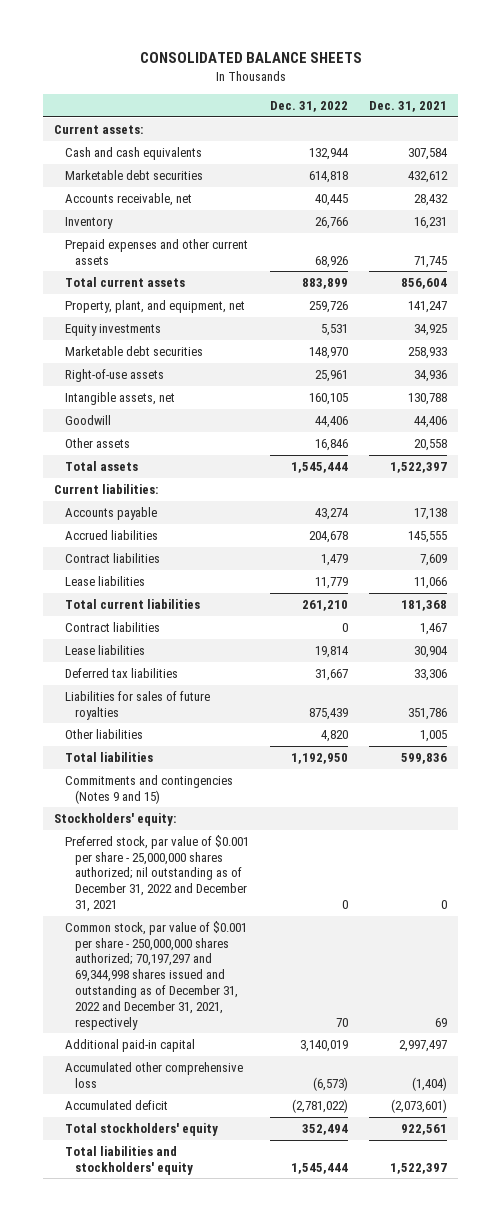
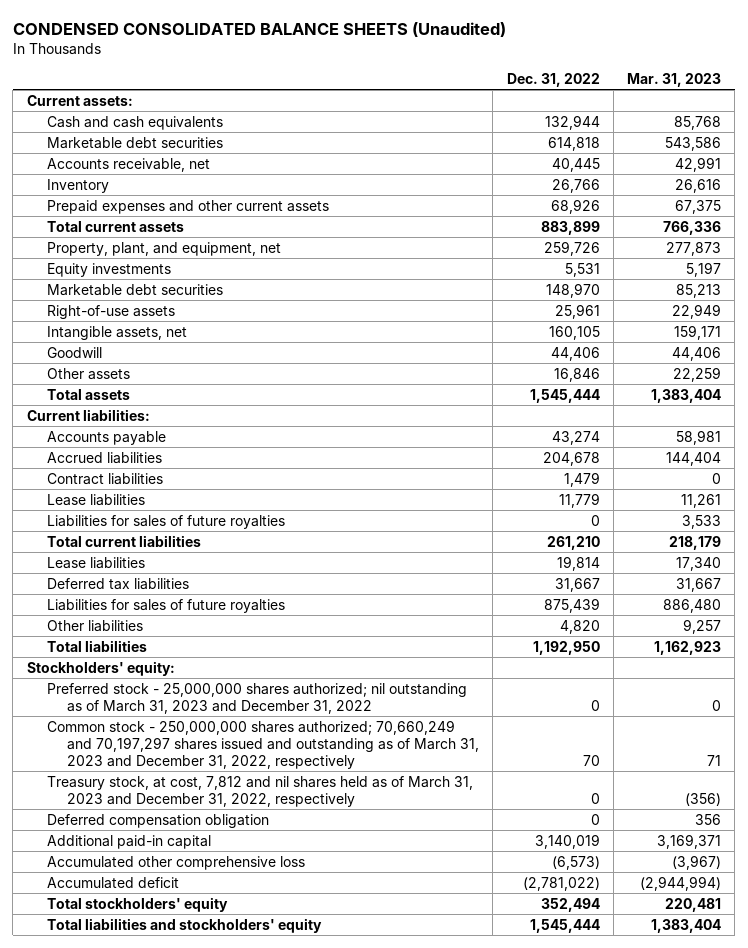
[139,52,362,64] CONSOLIDATED BALANCE SHEETS -> [12,21,506,37] CONDENSED CONSOLIDATED BALANCE SHEETS (Unaudited)
[369,101,448,113] Dec. 31, 2021 -> none
none -> [627,72,722,87] Mar. 31, 2023
none -> [46,514,285,529] Liabilities for sales of future royalties
[64,621,160,632] Contract liabilities -> none
[64,774,233,804] Commitments and contingencies (Notes 9 and 15) -> none
[64,834,249,913] Preferred stock, par value of $0.001 per share - 25,000,000 shares authorized; nil outstanding as of December 31, 2022 and December 31, 2021 -> [46,682,467,714] Preferred stock - 25,000,000 shares authorized; nil outstanding as of March 31, 2023 and December 31, 2022
[64,920,247,1030] Common stock, par value of $0.001 per share - 250,000,000 shares authorized; 70,197,297 and 69,344,998 shares issued and outstanding as of December 31, 2022 and December 31, 2021, respectively -> [46,719,480,769] Common stock - 250,000,000 shares authorized; 70,660,249 and 70,197,297 shares issued and outstanding as of March 31, 2023 and December 31, 2022, respectively
none -> [46,775,473,807] Treasury stock, at cost, 7,812 and nil shares held as of March 31, 2023 and December 31, 2022, respectively
none -> [46,813,269,828] Deferred compensation obligation

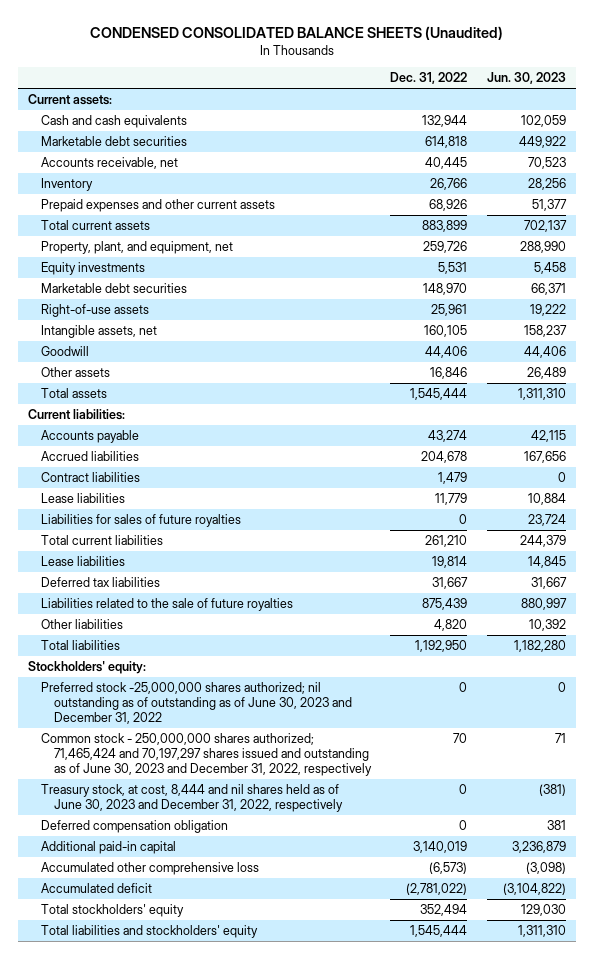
[627,72,722,87] Mar. 31, 2023 -> none
none -> [486,72,566,85] Jun. 30, 2023
[46,598,285,613] Liabilities for sales of future royalties -> [40,598,293,612] Liabilities related to the sale of future royalties
[46,682,467,714] Preferred stock - 25,000,000 shares authorized; nil outstanding as of March 31, 2023 and December 31, 2022 -> [40,682,352,725] Preferred stock -25,000,000 shares authorized; nil outstanding as of outstanding as of June 30, 2023 and December 31, 2022
[46,719,480,769] Common stock - 250,000,000 shares authorized; 70,660,249 and 70,197,297 shares issued and outstanding as of March 31, 2023 and December 31, 2022, respectively -> [40,733,372,777] Common stock - 250,000,000 shares authorized; 71,465,424 and 70,197,297 shares issued and outstanding as of June 30, 2023 and December 31, 2022, respectively
[46,775,473,807] Treasury stock, at cost, 7,812 and nil shares held as of March 31, 2023 and December 31, 2022, respectively -> [40,784,343,813] Treasury stock, at cost, 8,444 and nil shares held as of June 30, 2023 and December 31, 2022, respectively

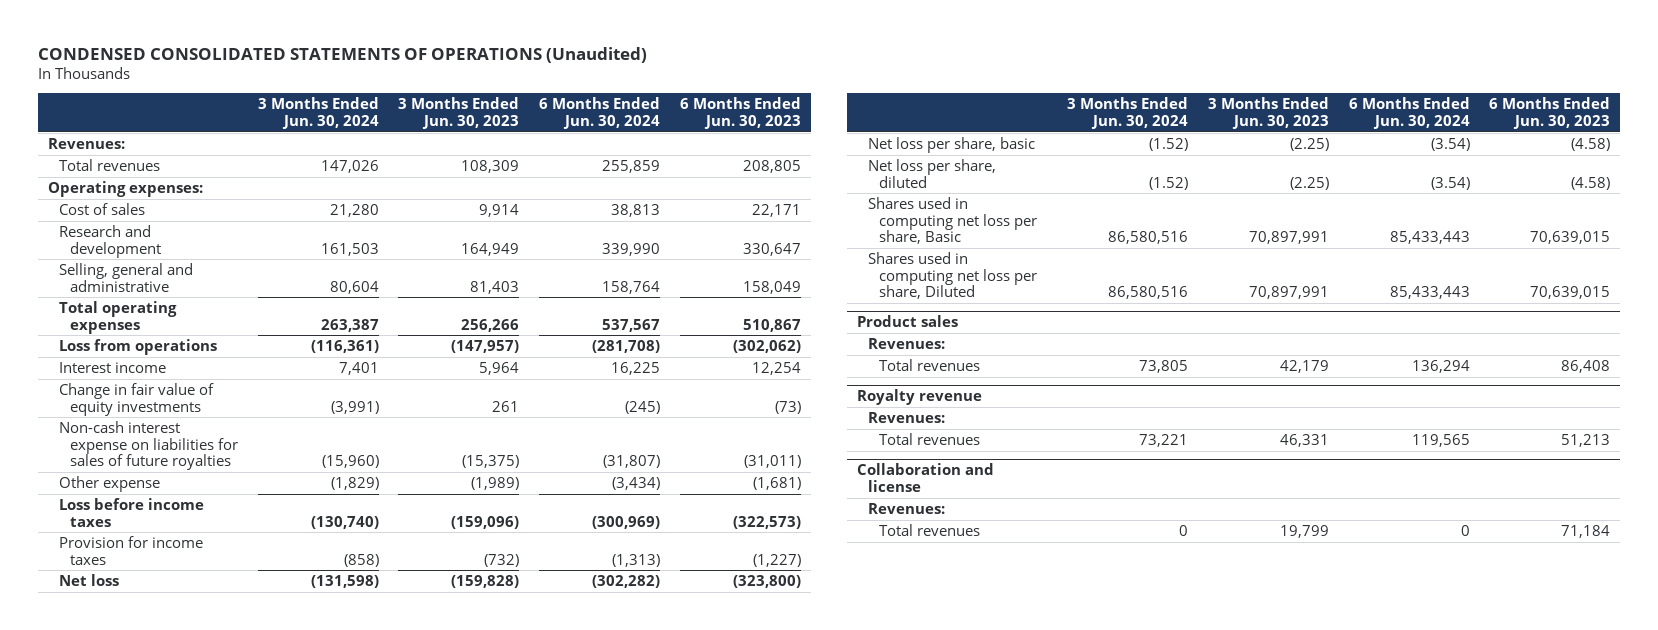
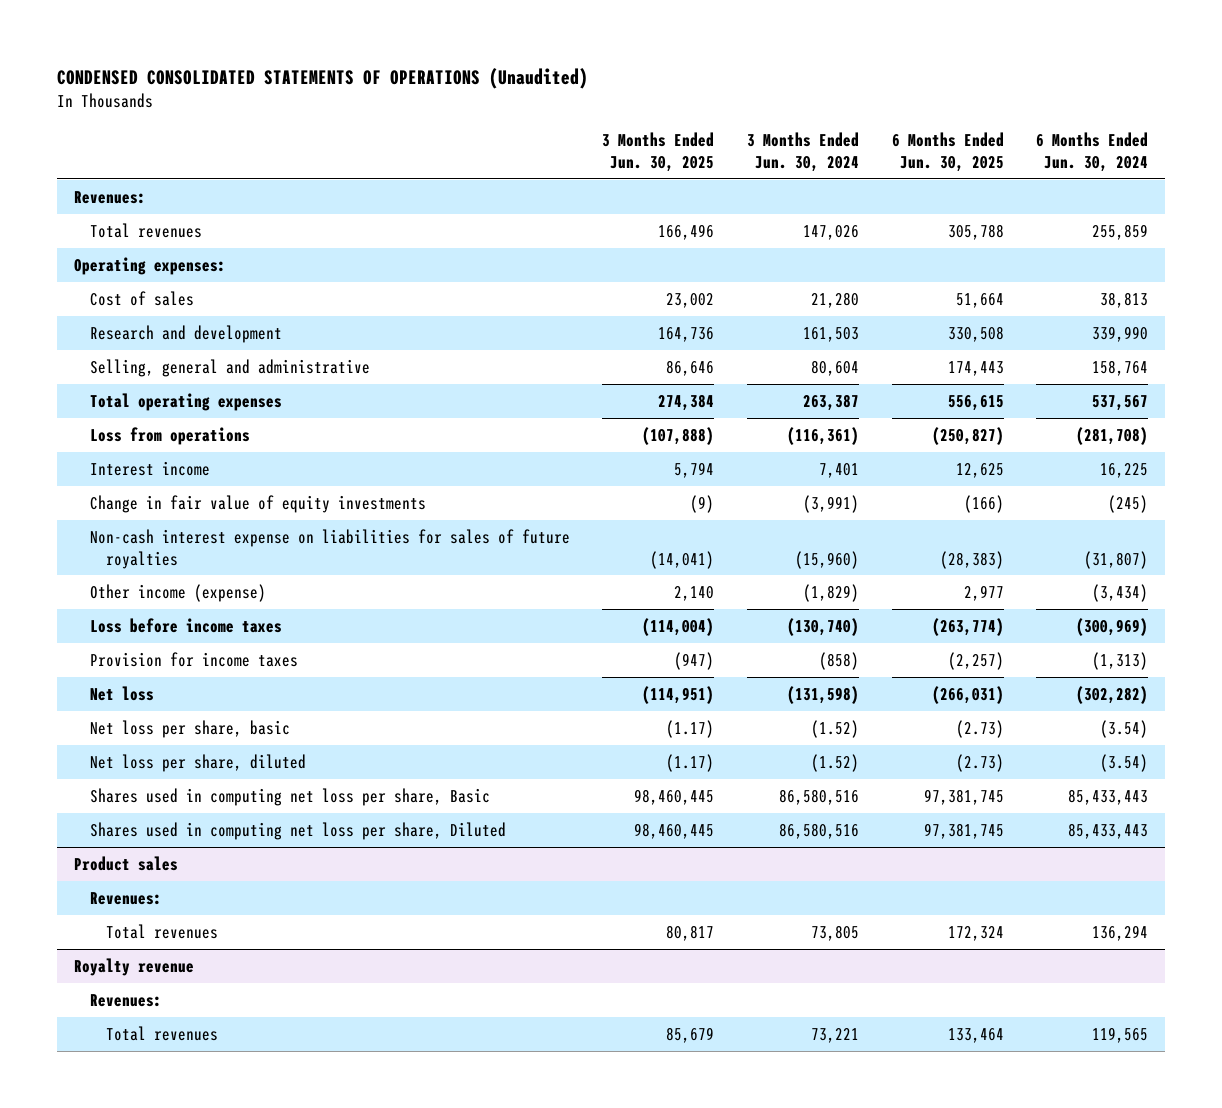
[398,97,520,130] 3 Months Ended Jun. 30, 2023 -> none
[680,97,802,130] 6 Months Ended Jun. 30, 2023 -> none
none -> [602,132,715,172] 3 Months Ended Jun. 30, 2025
none -> [891,132,1004,172] 6 Months Ended Jun. 30, 2025
[58,475,160,492] Other expense -> [89,583,266,602] Other income (expense)
[856,463,994,492] Collaboration and license -> none
[867,502,945,514] Revenues: -> none
[878,523,980,536] Total revenues -> none

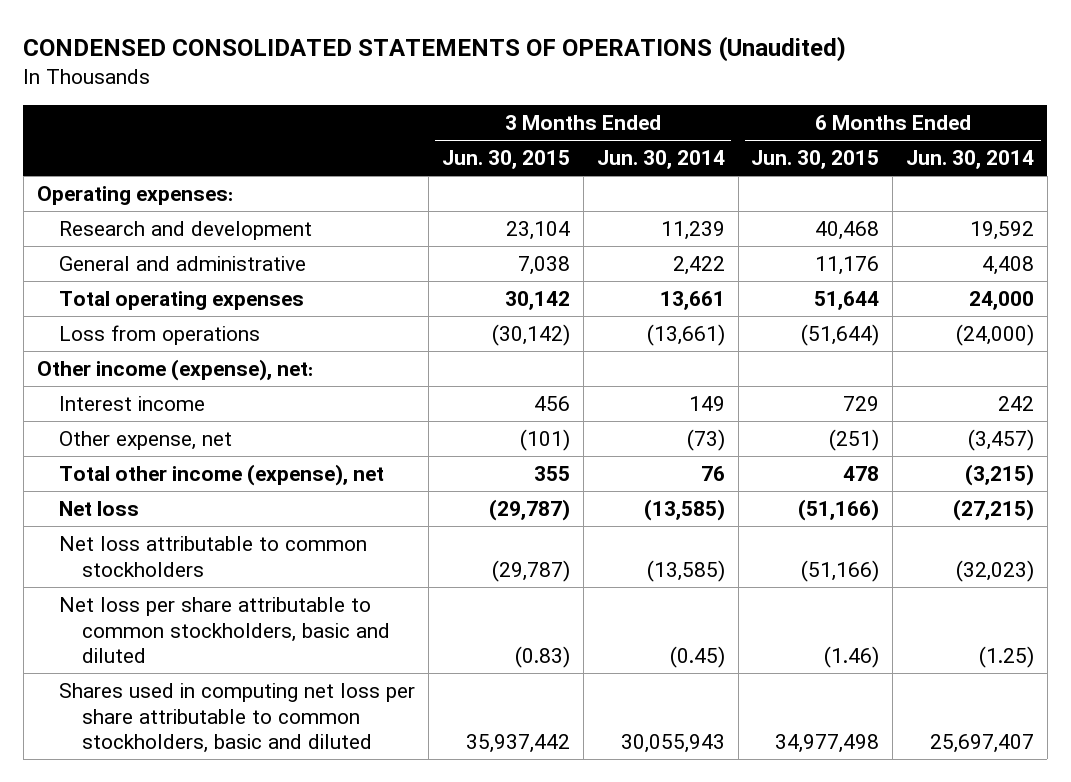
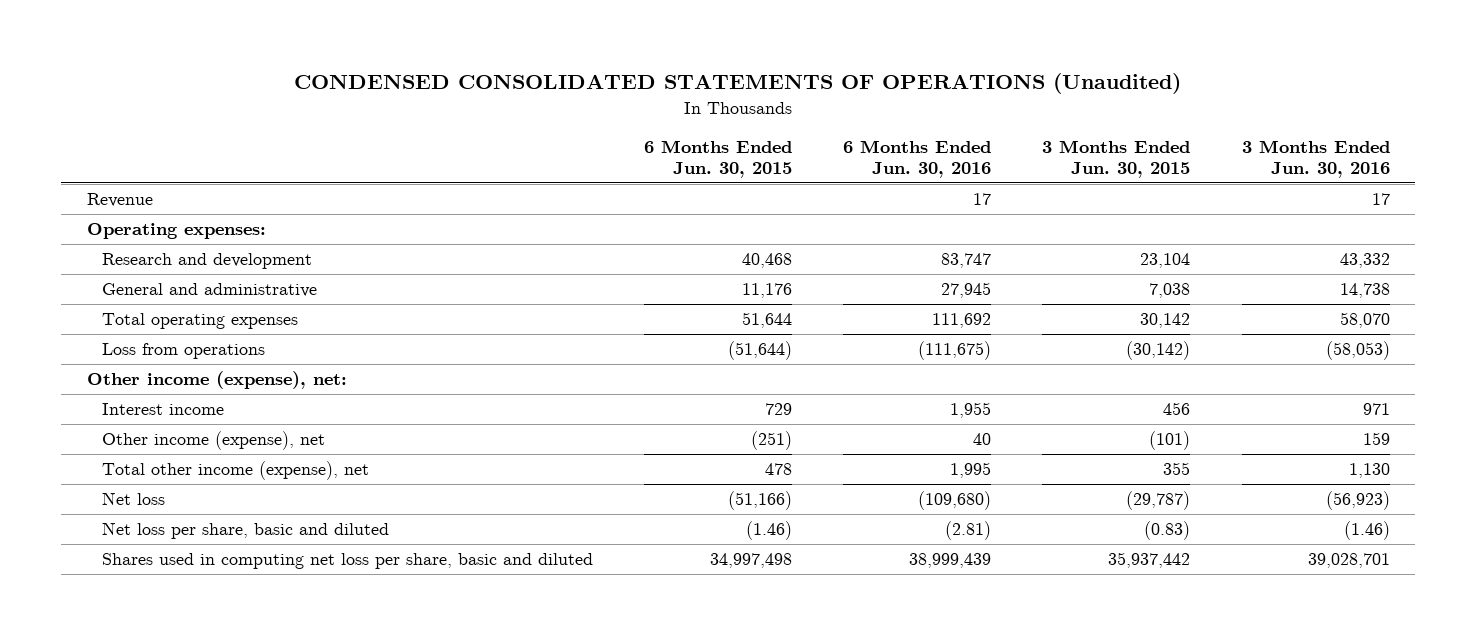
[596,150,725,170] Jun. 30, 2014 -> none
[906,150,1035,170] Jun. 30, 2014 -> none
none -> [843,140,992,179] 6 Months Ended Jun. 30, 2016
none -> [1241,140,1390,179] 3 Months Ended Jun. 30, 2016
none -> [86,193,153,208] Revenue
[59,430,233,450] Other expense, net -> [102,431,326,451] Other income (expense), net
[59,535,368,577] Net loss attributable to common stockholders -> none
[59,596,390,664] Net loss per share attributable to common stockholders, basic and diluted -> [102,522,390,540] Net loss per share, basic and diluted
[59,682,416,754] Shares used in computing net loss per share attributable to common stockholders, basic and diluted -> [102,553,594,570] Shares used in computing net loss per share, basic and diluted
[775,734,880,754] 34,977,498 -> [710,553,793,569] 34,997,498

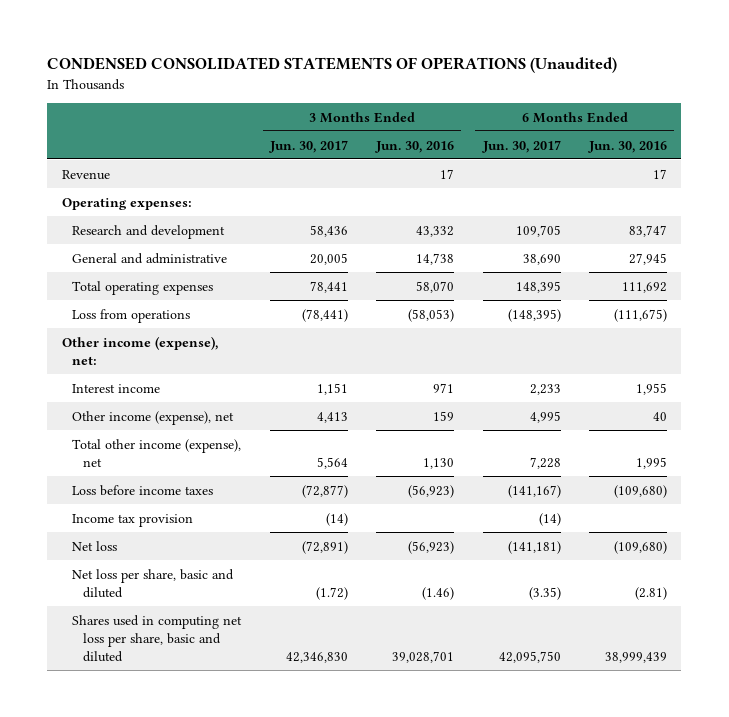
[644,140,793,179] 6 Months Ended Jun. 30, 2015 -> none
[1042,140,1191,179] 3 Months Ended Jun. 30, 2015 -> none
none -> [268,139,348,153] Jun. 30, 2017
none -> [481,139,561,153] Jun. 30, 2017
none -> [72,484,214,496] Loss before income taxes
none -> [72,513,194,527] Income tax provision

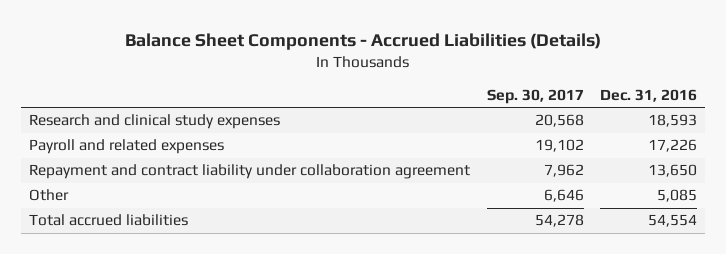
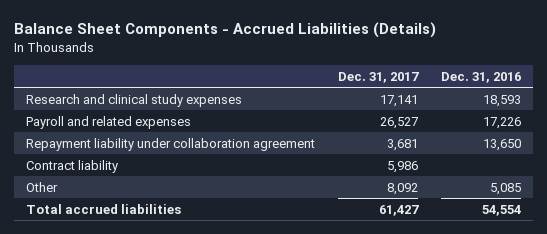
[486,88,584,104] Sep. 30, 2017 -> none
none -> [337,71,419,83] Dec. 31, 2017
[29,164,471,180] Repayment and contract liability under collaboration agreement -> [25,137,315,151] Repayment liability under collaboration agreement
none -> [25,159,118,173] Contract liability

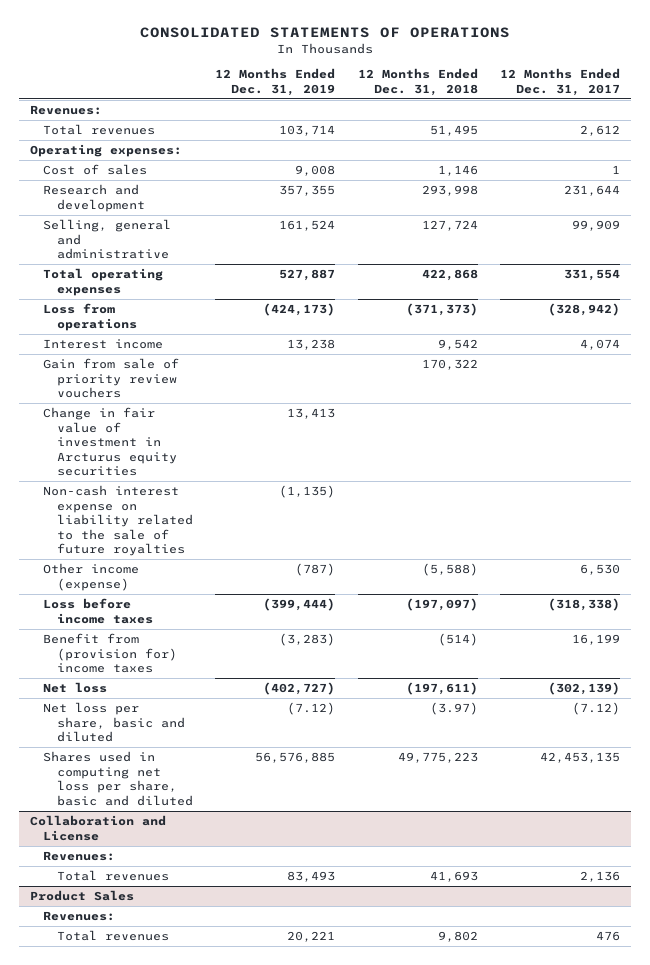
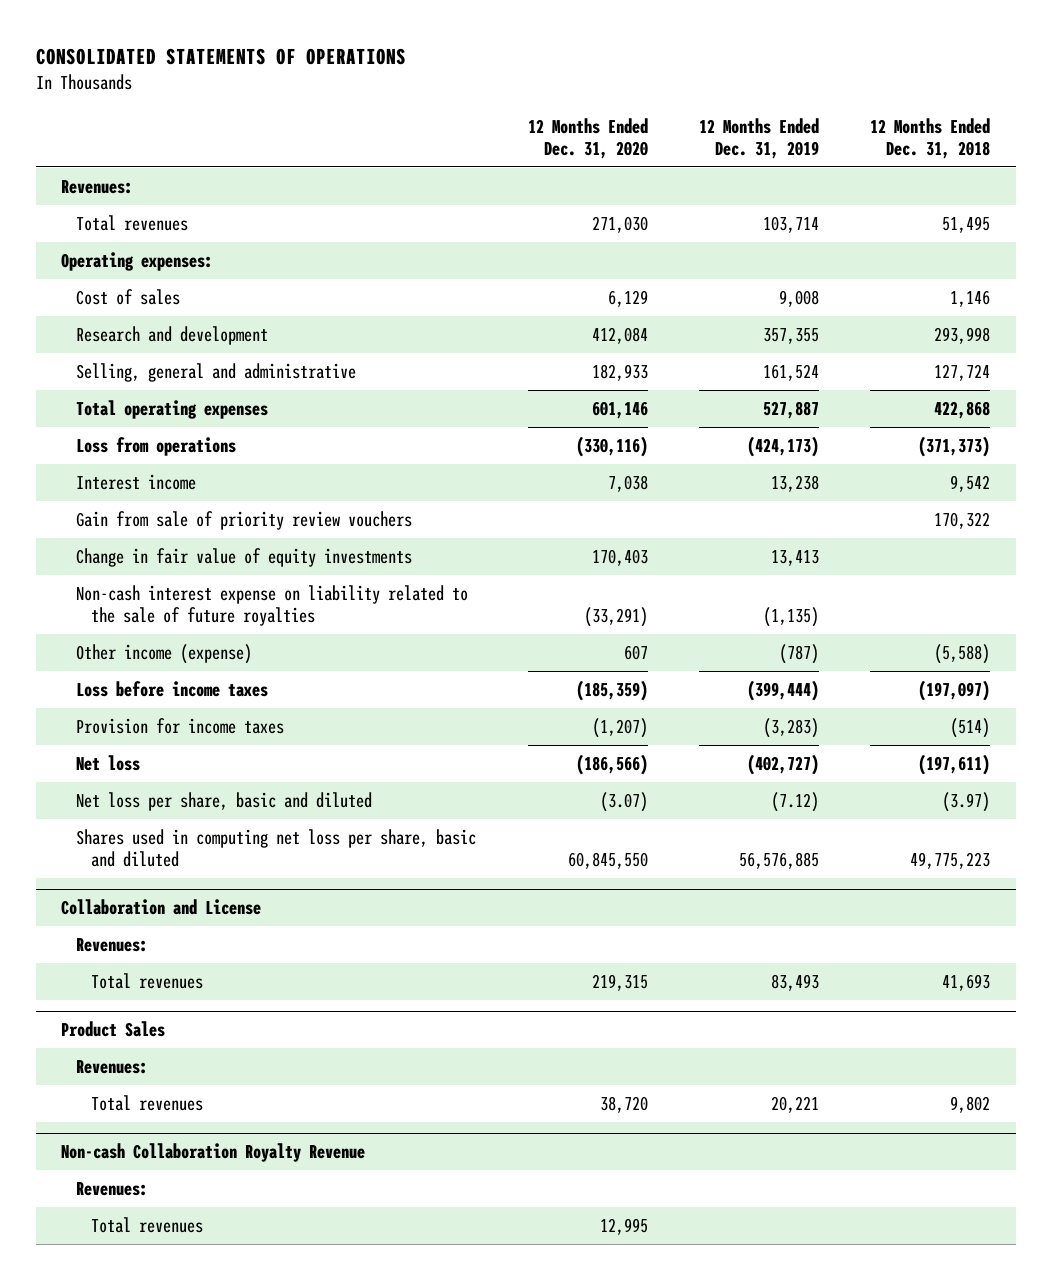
[500,68,621,97] 12 Months Ended Dec. 31, 2017 -> none
none -> [527,117,648,159] 12 Months Ended Dec. 31, 2020
[43,407,177,477] Change in fair value of investment in Arcturus equity securities -> [76,547,413,567] Change in fair value of equity investments
[43,633,177,674] Benefit from (provision for) income taxes -> [76,717,285,734] Provision for income taxes
none -> [61,1142,366,1162] Non-cash Collaboration Royalty Revenue
none -> [76,1181,149,1196] Revenues:
none -> [91,1216,204,1233] Total revenues

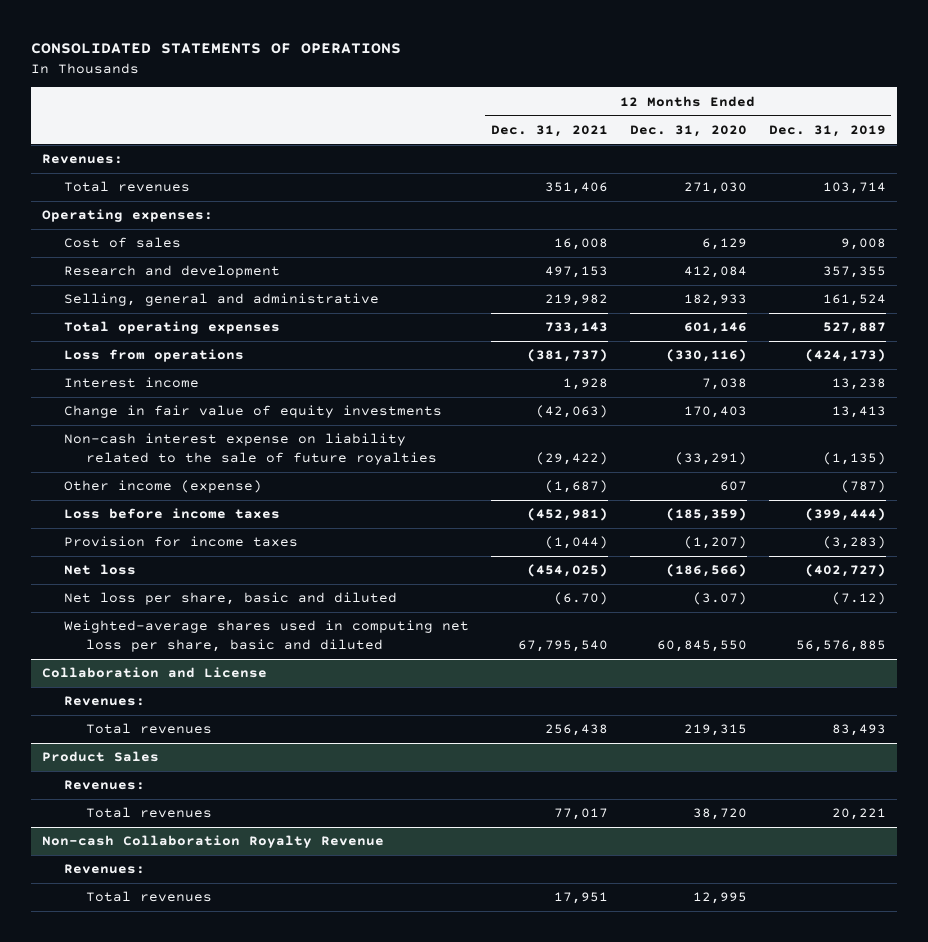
[870,117,991,159] 12 Months Ended Dec. 31, 2018 -> none
none -> [490,125,608,138] Dec. 31, 2021
[76,510,413,530] Gain from sale of priority review vouchers -> none
[76,828,477,867] Shares used in computing net loss per share, basic and diluted -> [63,620,469,652] Weighted-average shares used in computing net loss per share, basic and diluted

